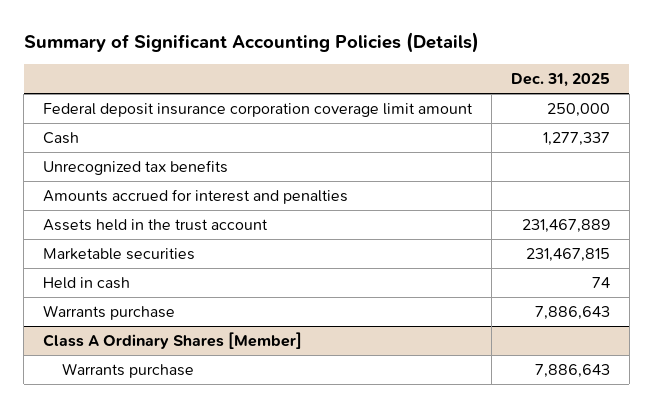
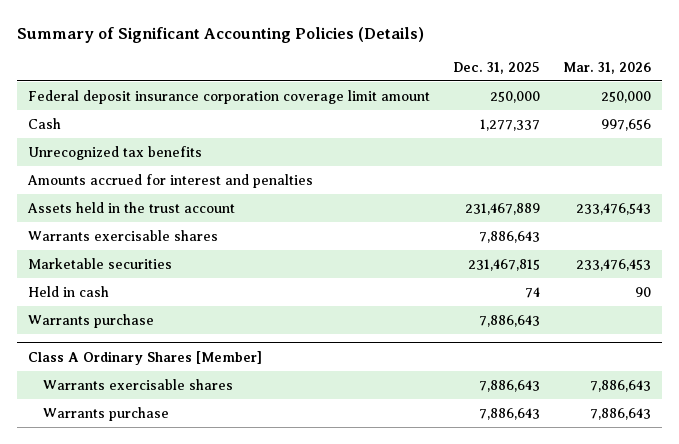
none -> [562,61,651,74] Mar. 31, 2026
none -> [28,229,219,241] Warrants exercisable shares
none -> [43,378,234,390] Warrants exercisable shares

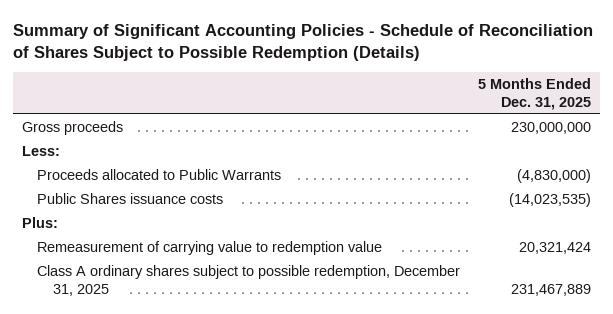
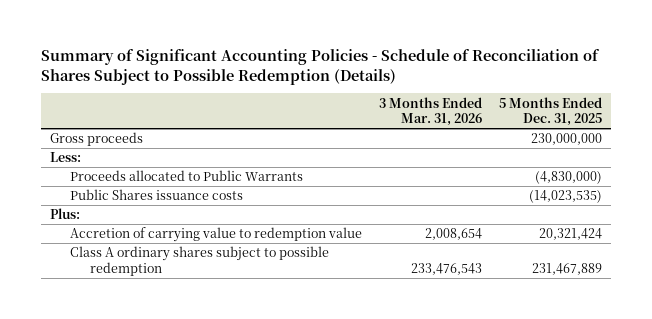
none -> [378,96,482,127] 3 Months Ended Mar. 31, 2026
[37,240,383,255] Remeasurement of carrying value to redemption value -> [69,227,362,243] Accretion of carrying value to redemption value
[37,264,461,296] Class A ordinary shares subject to possible redemption, December 31, 2025 -> [69,246,329,276] Class A ordinary shares subject to possible redemption

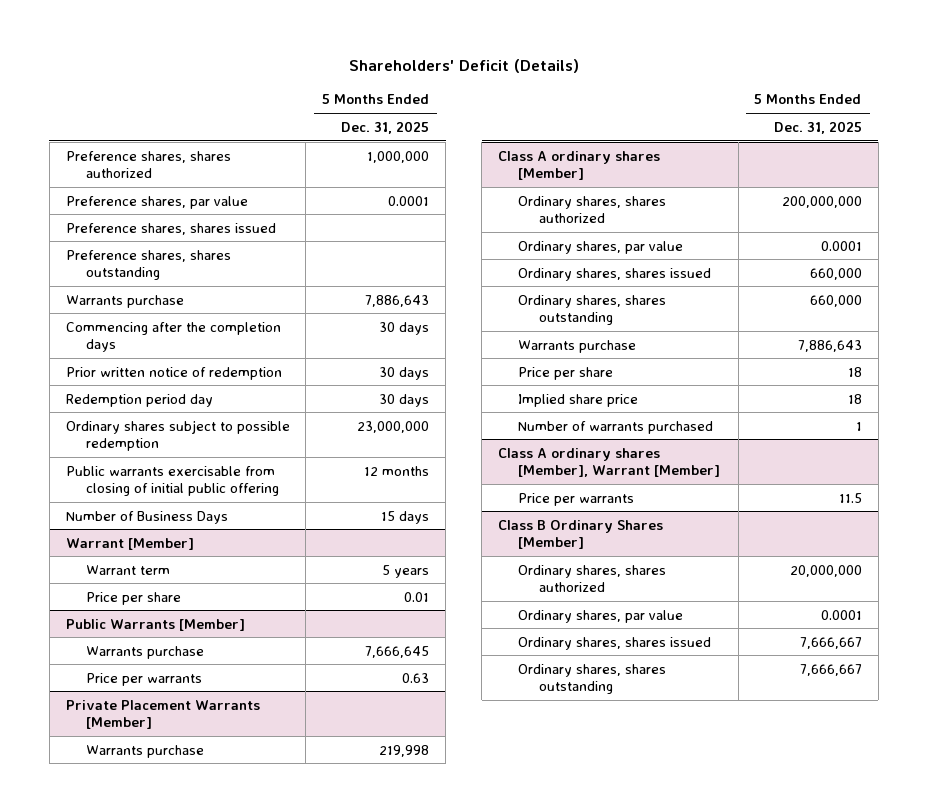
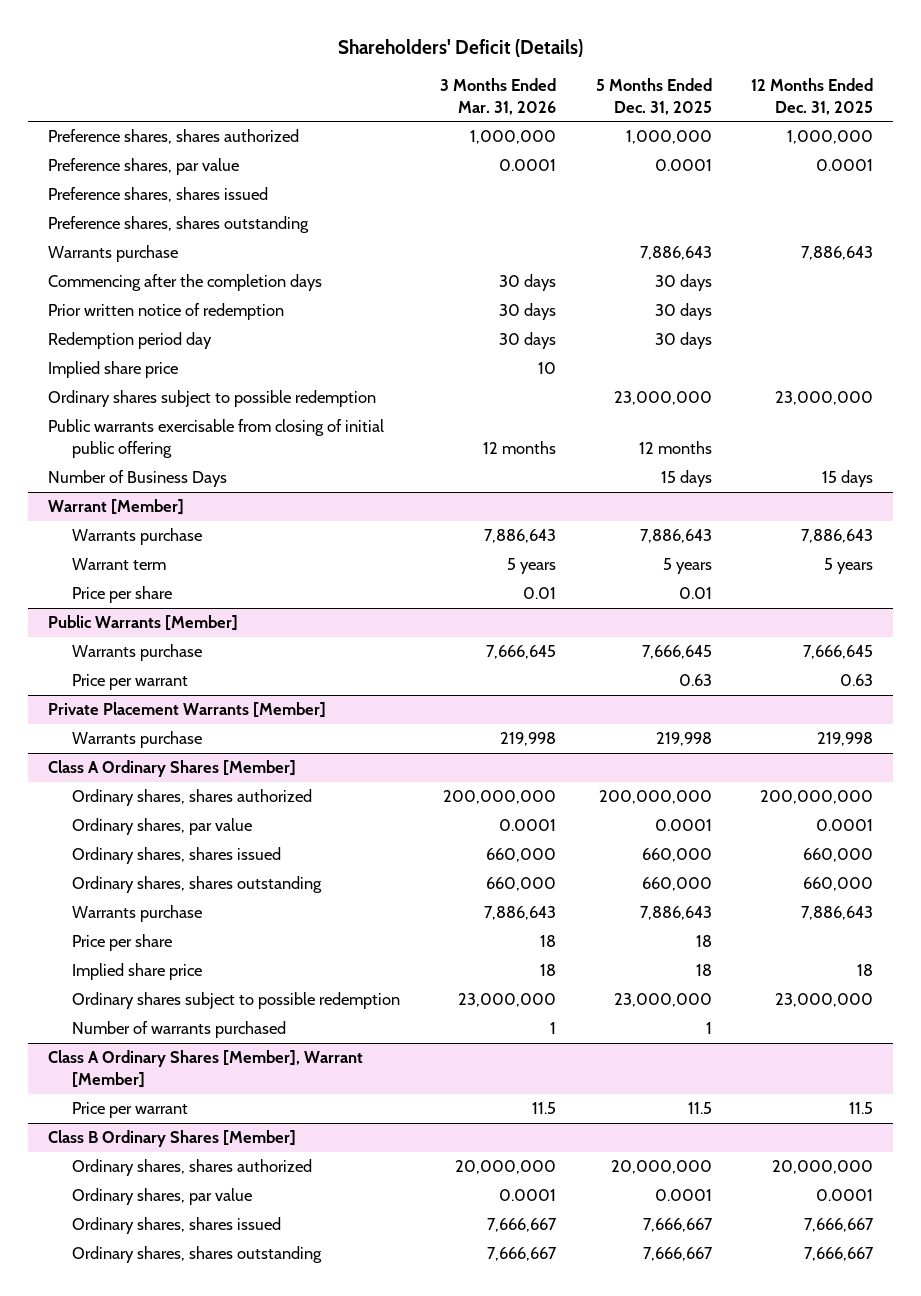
none -> [439,78,556,115] 3 Months Ended Mar. 31, 2026
none -> [751,78,874,115] 12 Months Ended Dec. 31, 2025
none -> [47,361,178,379] Implied share price
none -> [72,528,203,546] Warrants purchase
[85,672,202,686] Price per warrants -> [72,674,189,691] Price per warrant
[497,150,660,180] Class A ordinary shares [Member] -> [47,760,296,778] Class A Ordinary Shares [Member]
none -> [72,992,401,1010] Ordinary shares subject to possible redemption
[497,447,721,477] Class A ordinary shares [Member], Warrant [Member] -> [47,1050,363,1088] Class A Ordinary Shares [Member], Warrant [Member]
[518,492,635,506] Price per warrants -> [72,1102,189,1119] Price per warrant

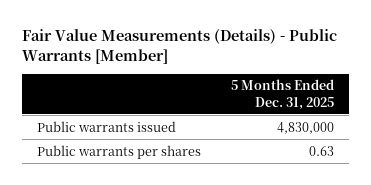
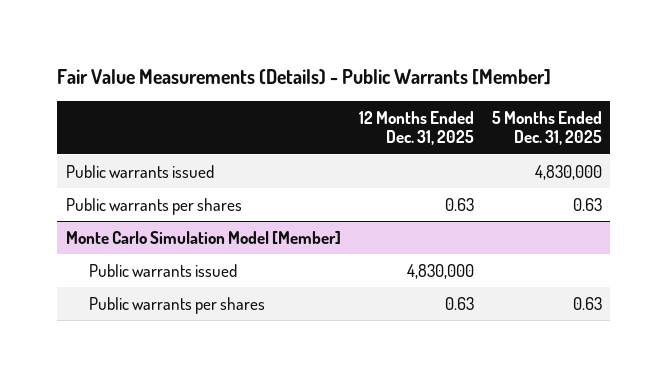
none -> [358,110,474,146] 12 Months Ended Dec. 31, 2025
none -> [66,230,342,244] Monte Carlo Simulation Model [Member]
none -> [88,263,237,277] Public warrants issued
none -> [88,296,265,314] Public warrants per shares

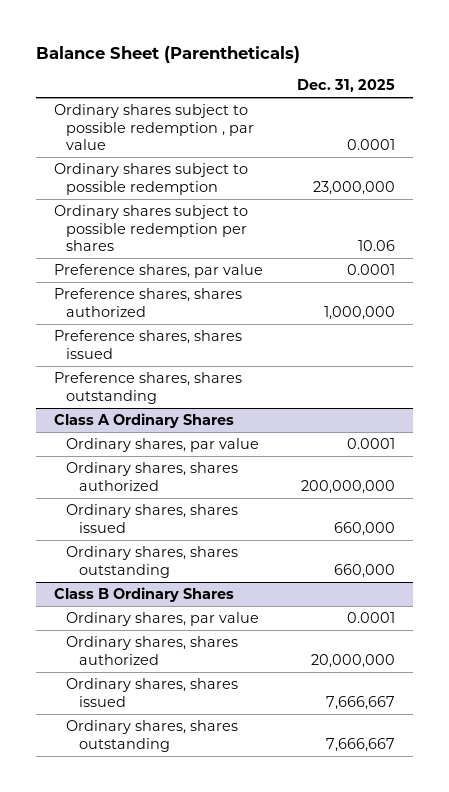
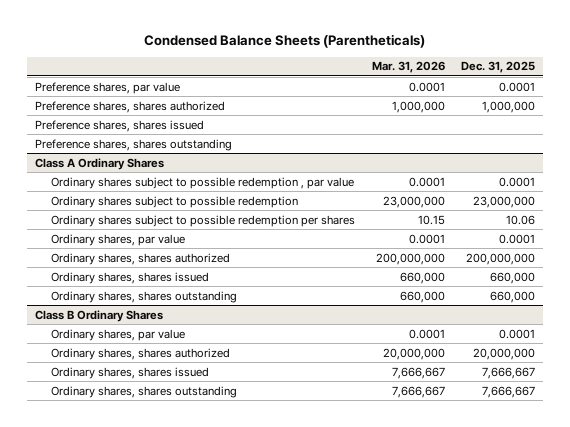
[36,45,301,63] Balance Sheet (Parentheticals) -> [144,34,426,49] Condensed Balance Sheets (Parentheticals)
none -> [371,61,445,74] Mar. 31, 2026
[53,104,255,151] Ordinary shares subject to possible redemption , par value -> none
[53,163,248,195] Ordinary shares subject to possible redemption -> none
[53,205,248,252] Ordinary shares subject to possible redemption per shares -> none
none -> [51,176,355,189] Ordinary shares subject to possible redemption , par value
none -> [51,195,299,208] Ordinary shares subject to possible redemption
none -> [51,214,356,227] Ordinary shares subject to possible redemption per shares

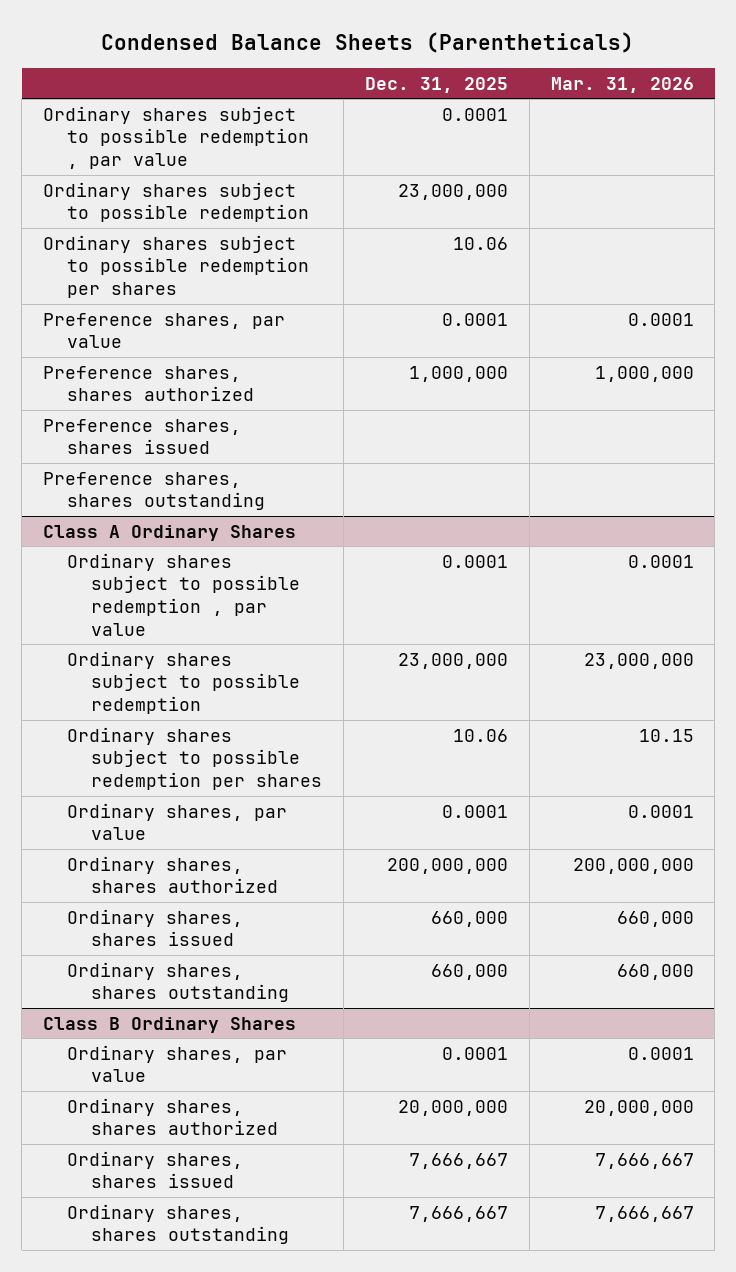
none -> [42,105,309,170] Ordinary shares subject to possible redemption , par value
none -> [42,181,309,223] Ordinary shares subject to possible redemption
none -> [42,234,309,299] Ordinary shares subject to possible redemption per shares

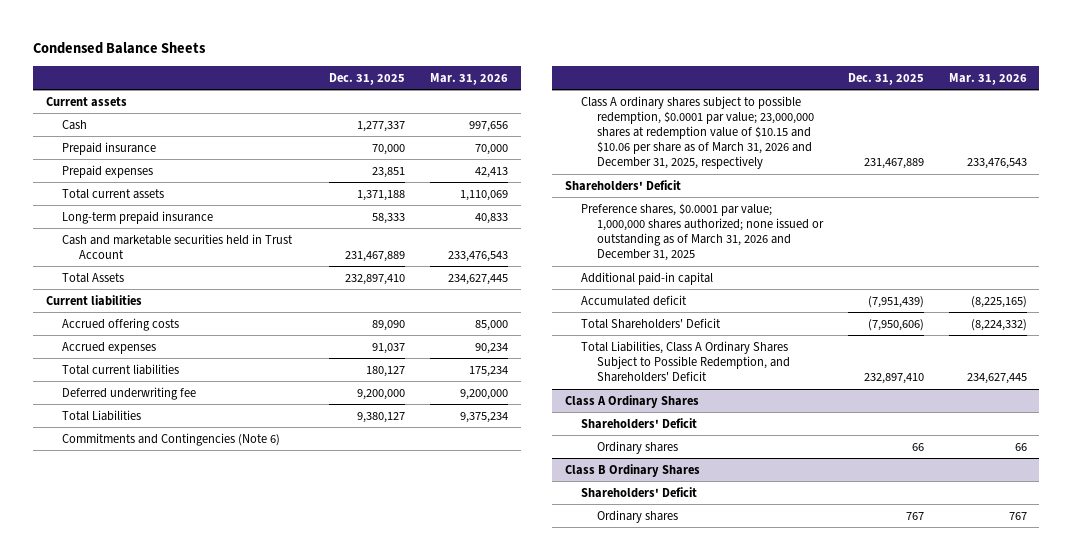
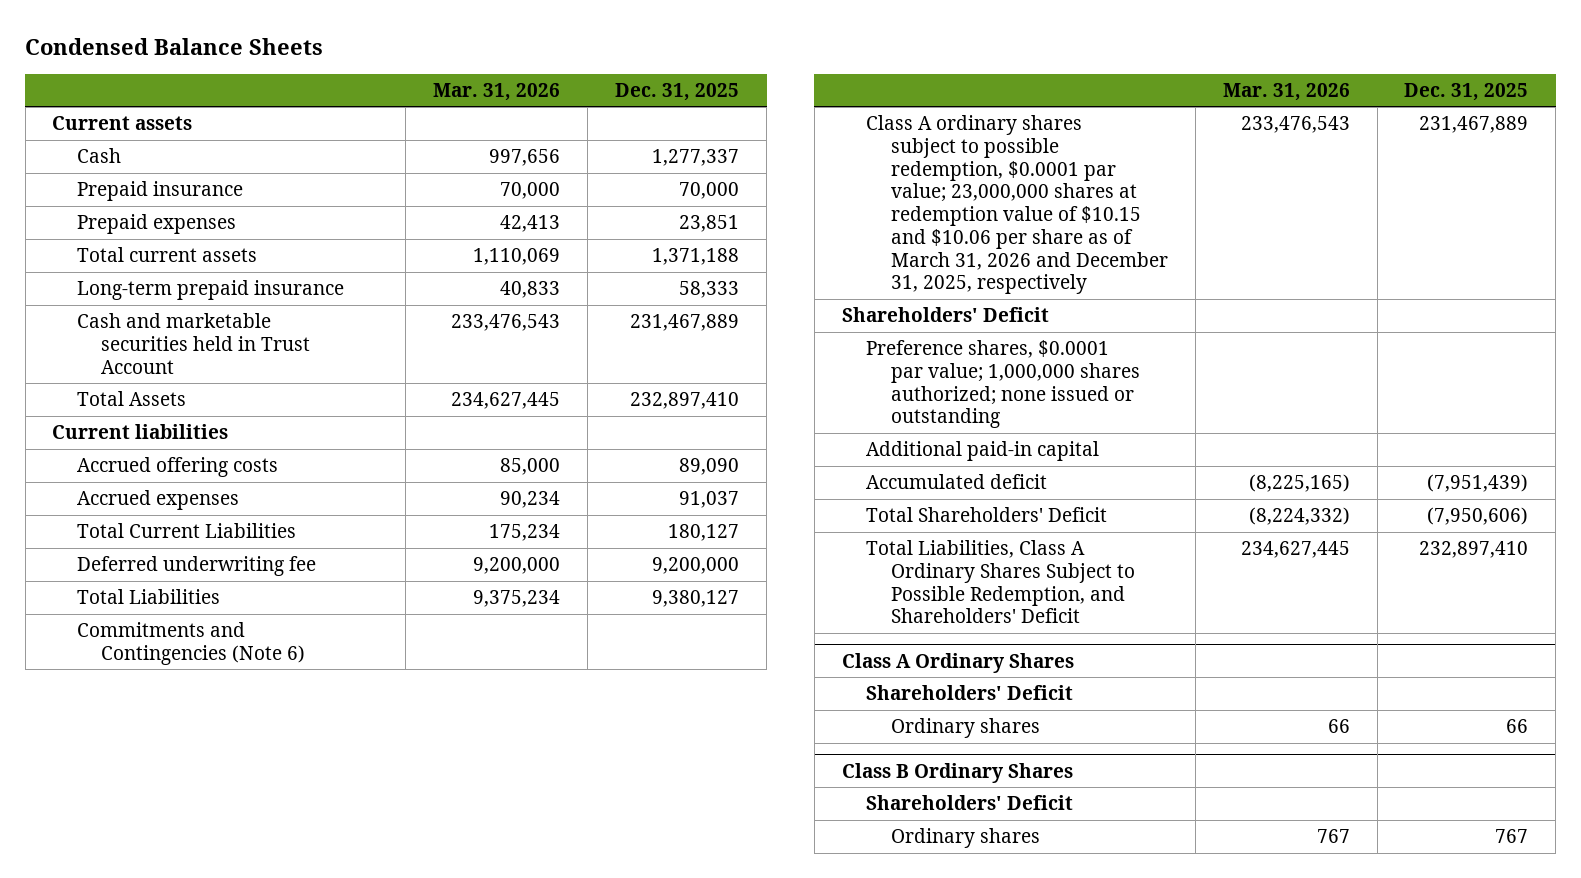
[62,363,180,375] Total current liabilities -> [76,523,296,539] Total Current Liabilities
[580,202,825,262] Preference shares, $0.0001 par value; 1,000,000 shares authorized; none issued or outstanding as of March 31, 2026 and December 31, 2025 -> [866,340,1140,429] Preference shares, $0.0001 par value; 1,000,000 shares authorized; none issued or outstanding

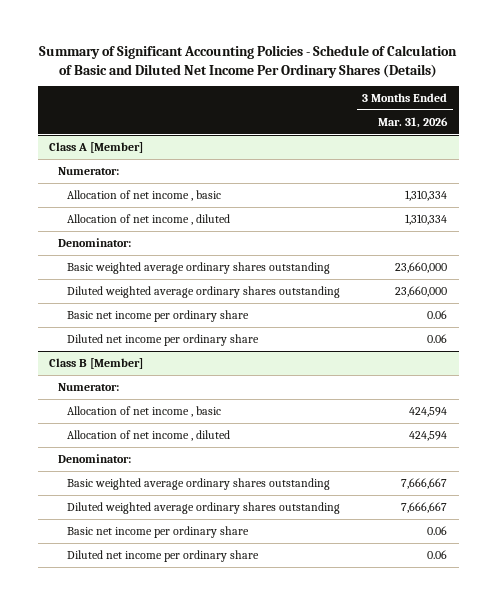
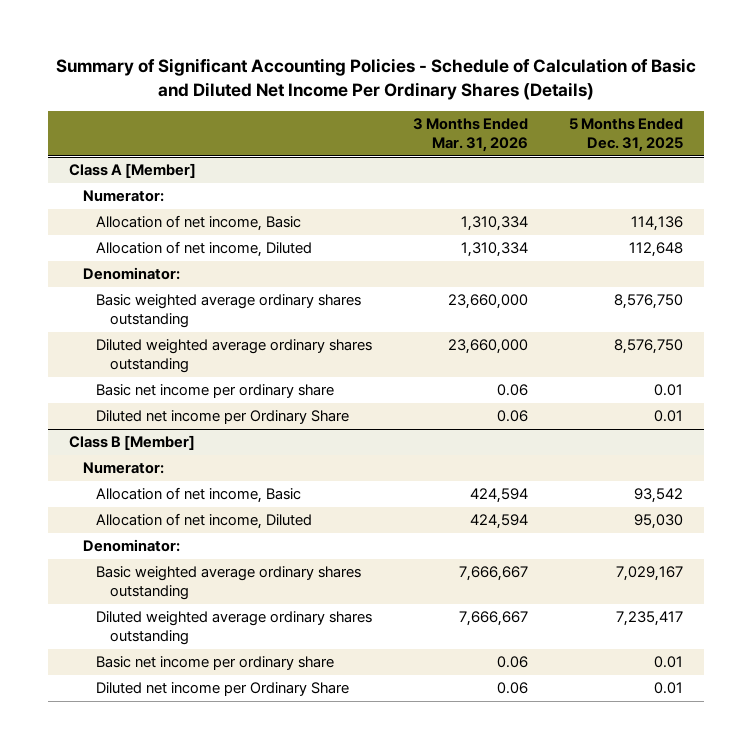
none -> [569,118,684,152] 5 Months Ended Dec. 31, 2025
[66,189,221,201] Allocation of net income , basic -> [96,215,302,232] Allocation of net income, Basic
[66,213,230,225] Allocation of net income , diluted -> [96,241,313,258] Allocation of net income, Diluted
[66,333,259,346] Diluted net income per ordinary share -> [96,410,350,425] Diluted net income per Ordinary Share
[66,405,221,417] Allocation of net income , basic -> [96,487,302,504] Allocation of net income, Basic
[66,429,230,441] Allocation of net income , diluted -> [96,513,313,530] Allocation of net income, Diluted
[66,549,259,562] Diluted net income per ordinary share -> [96,682,350,697] Diluted net income per Ordinary Share

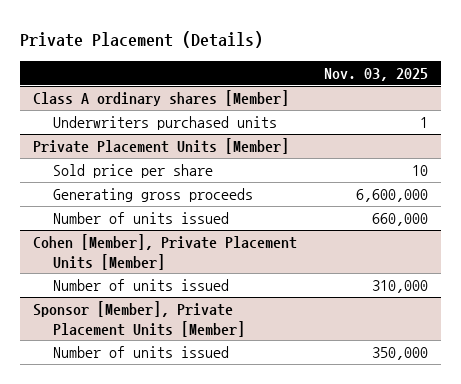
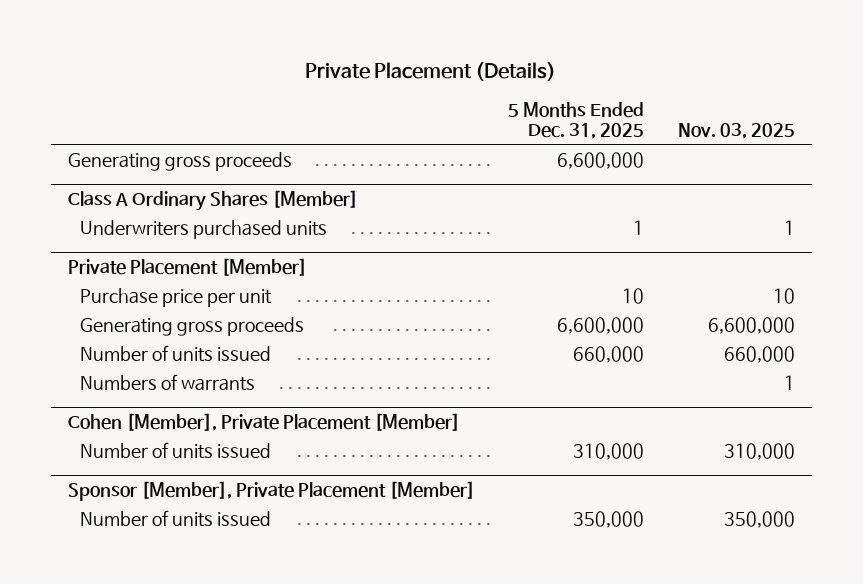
none -> [508,101,645,139] 5 Months Ended Dec. 31, 2025
none -> [67,151,292,171] Generating gross proceeds
[33,90,290,107] Class A ordinary shares [Member] -> [67,189,358,211] Class A Ordinary Shares [Member]
[33,138,290,155] Private Placement Units [Member] -> [67,257,307,276] Private Placement [Member]
[52,164,213,179] Sold price per share -> [79,287,272,307] Purchase price per unit
none -> [79,373,255,391] Numbers of warrants
[33,234,298,270] Cohen [Member], Private Placement Units [Member] -> [67,412,460,431] Cohen [Member], Private Placement [Member]
[33,301,245,337] Sponsor [Member], Private Placement Units [Member] -> [67,480,475,501] Sponsor [Member], Private Placement [Member]

